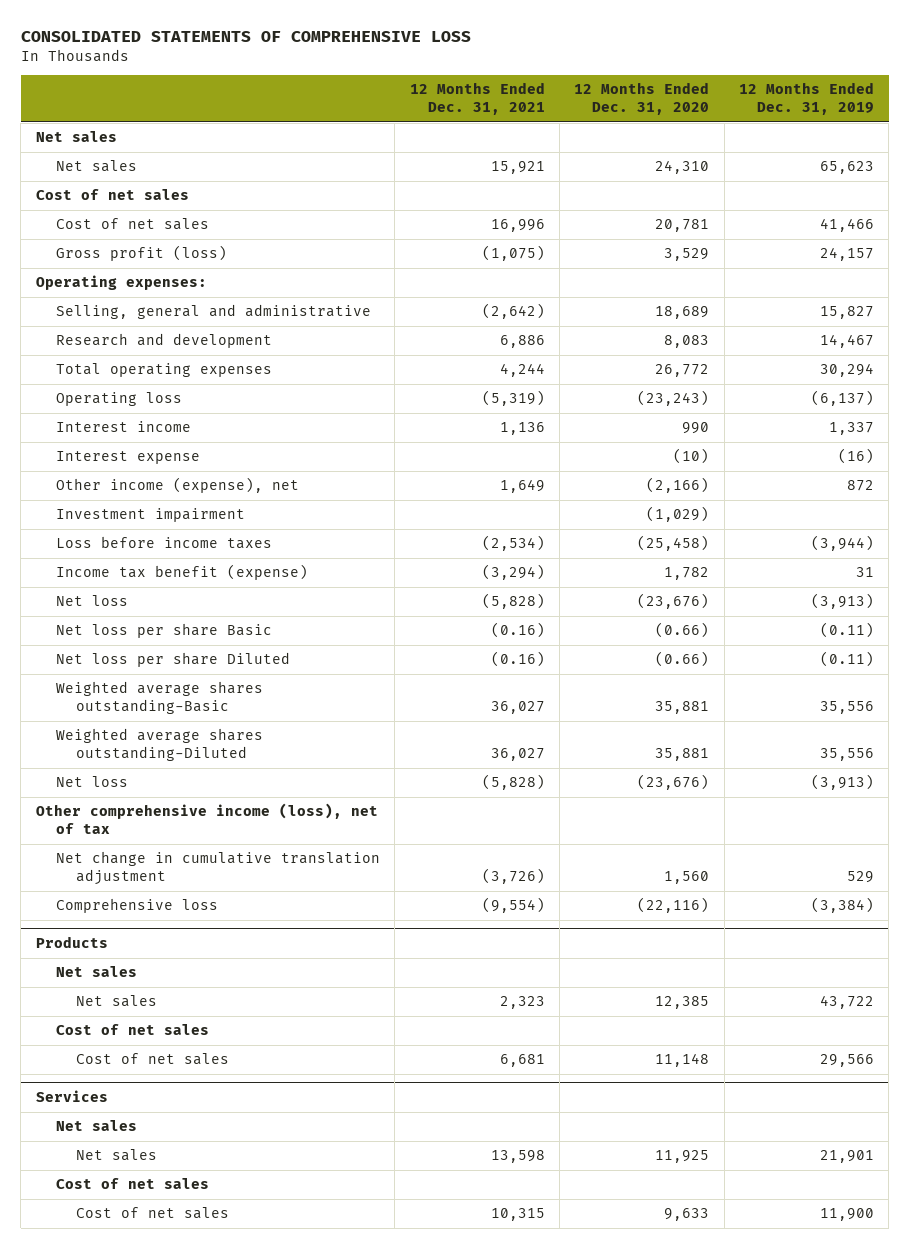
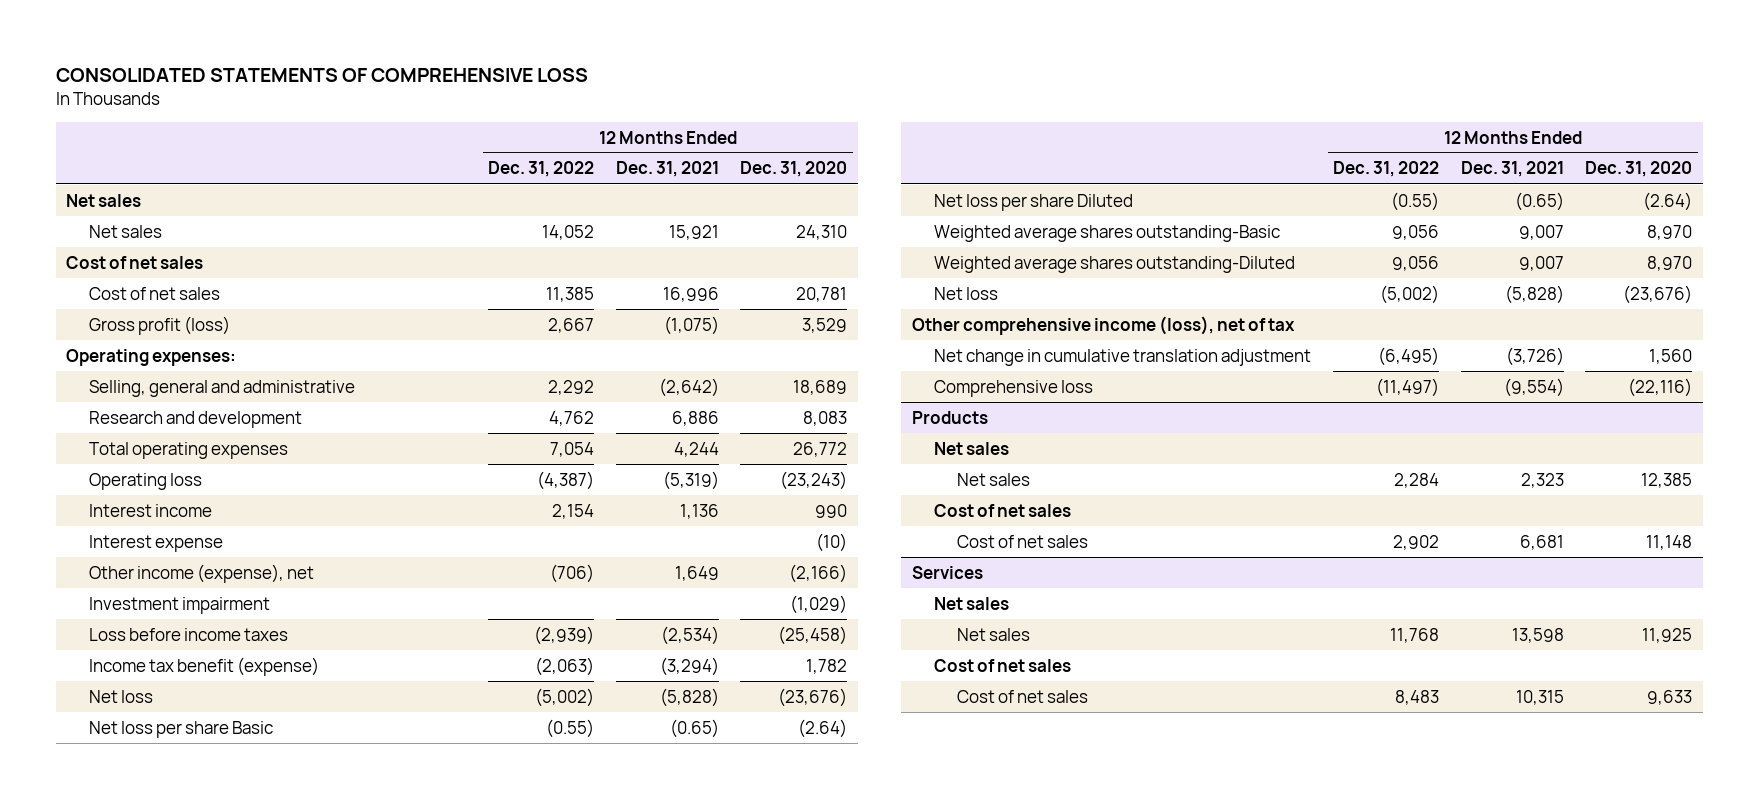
[738,82,874,116] 12 Months Ended Dec. 31, 2019 -> none
none -> [488,161,595,178] Dec. 31, 2022
[490,622,545,639] (0.16) -> [669,718,719,738] (0.65)
[655,622,710,639] (0.66) -> [798,718,848,738] (2.64)
[490,651,545,668] (0.16) -> [1514,191,1564,211] (0.65)
[655,651,710,668] (0.66) -> [1643,191,1693,211] (2.64)
[490,701,545,715] 36,027 -> [1518,224,1564,240] 9,007
[655,701,710,715] 35,881 -> [1647,224,1693,240] 8,970
[490,748,545,762] 36,027 -> [1518,255,1564,271] 9,007
[655,748,710,762] 35,881 -> [1647,255,1693,271] 8,970

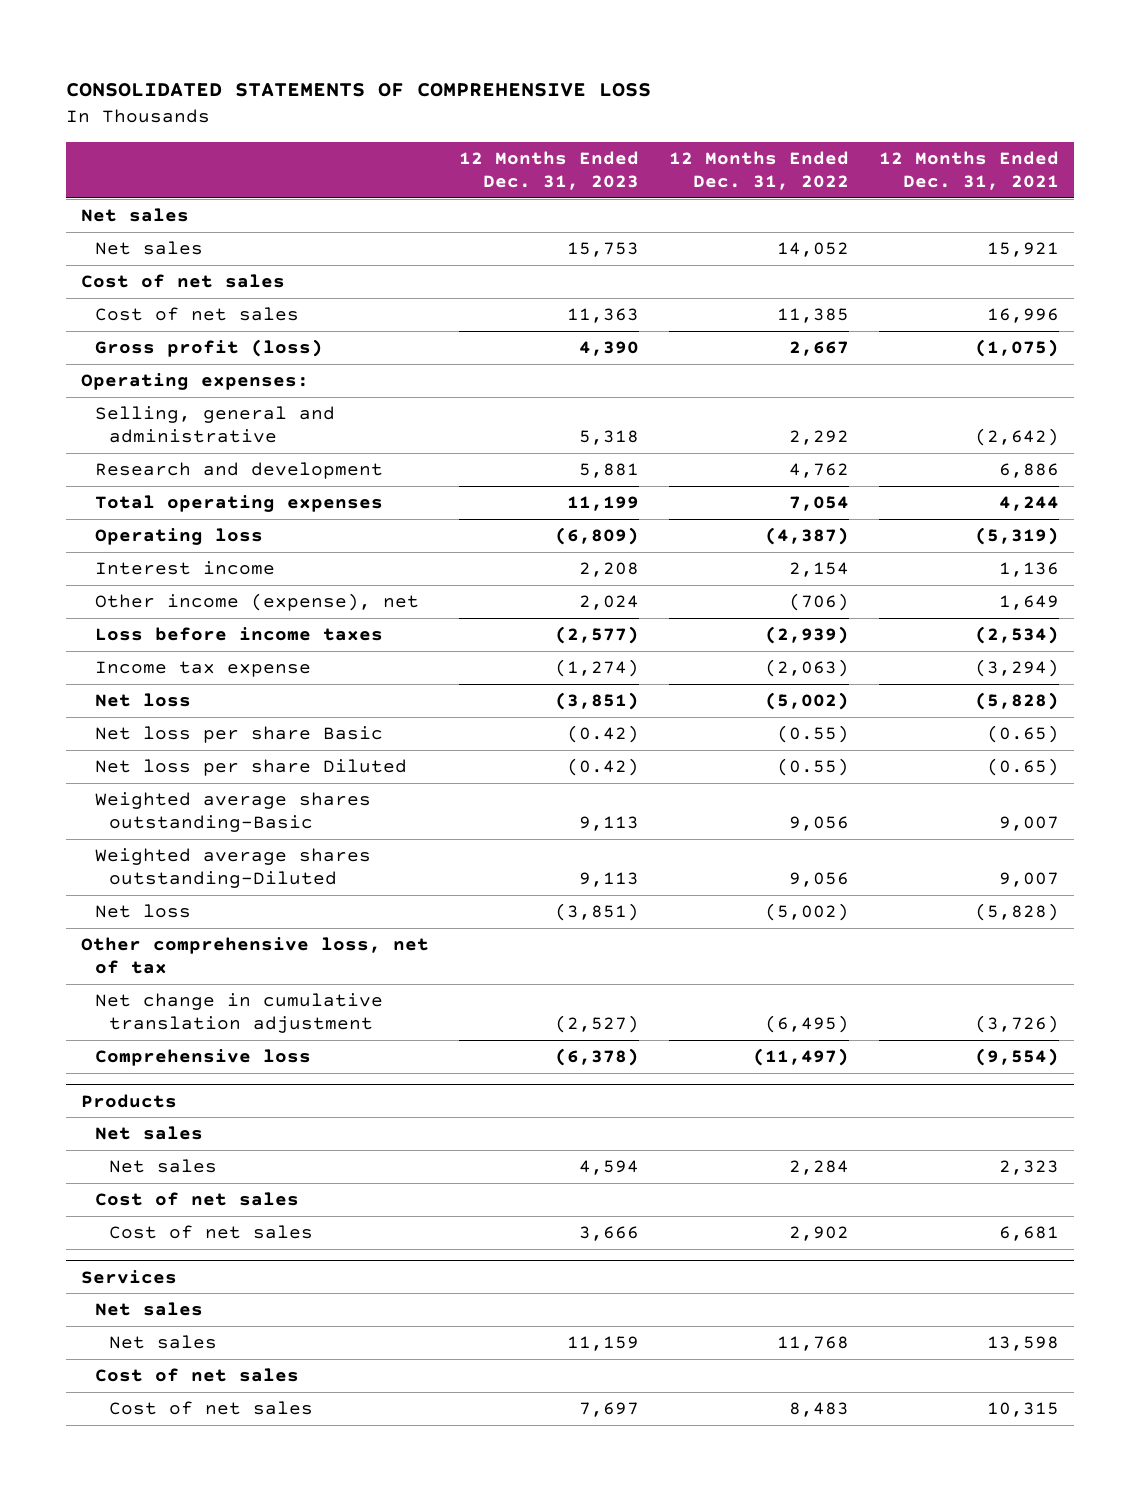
[740,161,848,178] Dec. 31, 2020 -> none
none -> [459,150,640,191] 12 Months Ended Dec. 31, 2023
[89,534,224,552] Interest expense -> none
[89,596,271,614] Investment impairment -> none
[89,656,320,676] Income tax benefit (expense) -> [94,660,311,677] Income tax expense
[911,315,1295,335] Other comprehensive income (loss), net of tax -> [81,936,430,975] Other comprehensive loss, net of tax

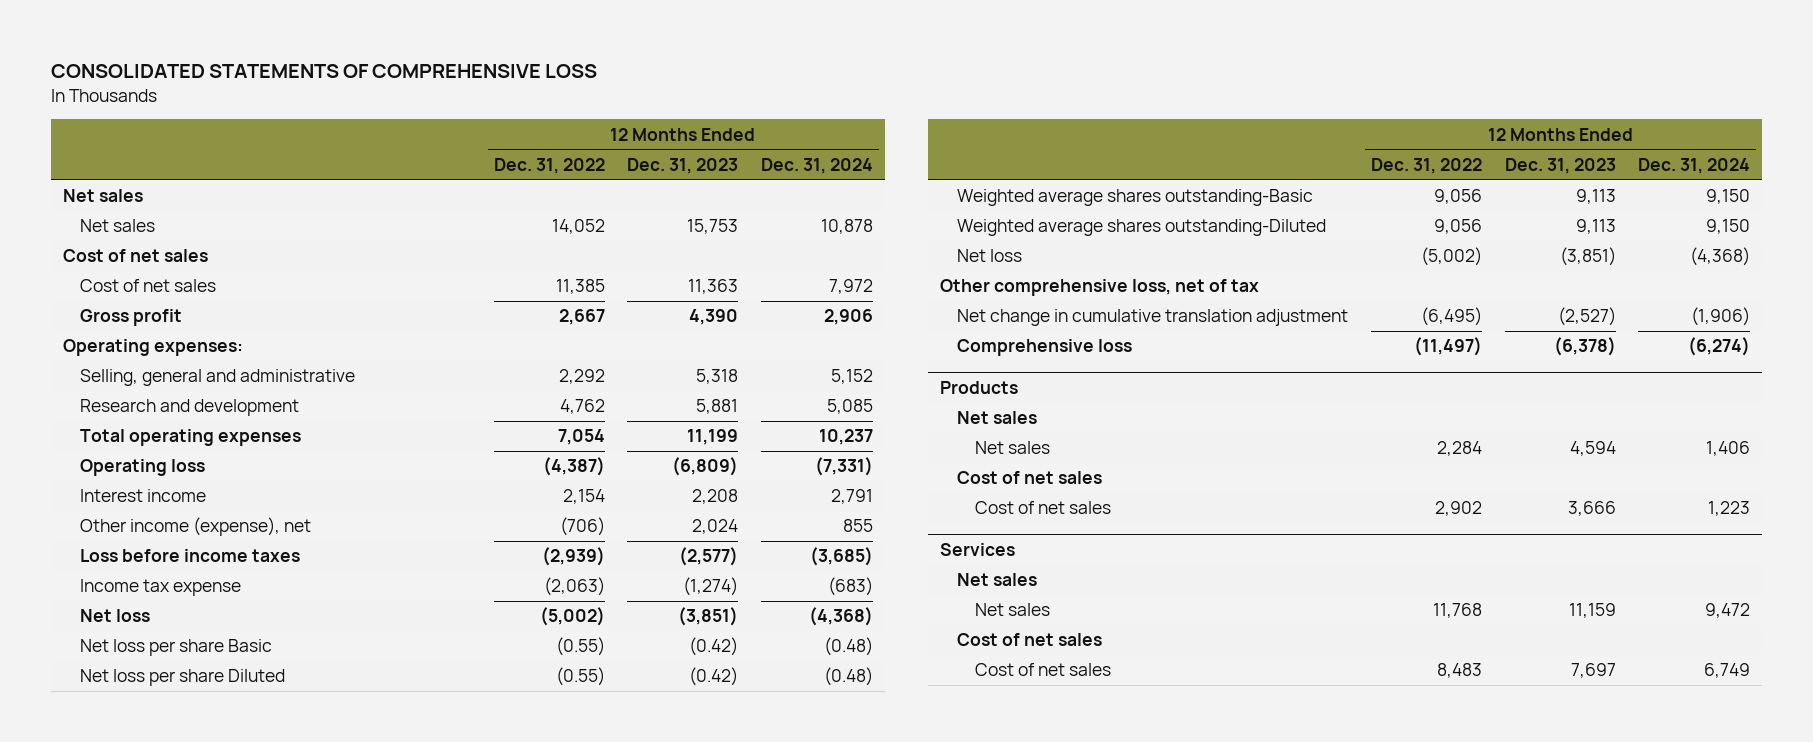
[878,150,1059,191] 12 Months Ended Dec. 31, 2021 -> none
none -> [761,157,874,174] Dec. 31, 2024
[94,338,323,357] Gross profit (loss) -> [80,309,183,327] Gross profit

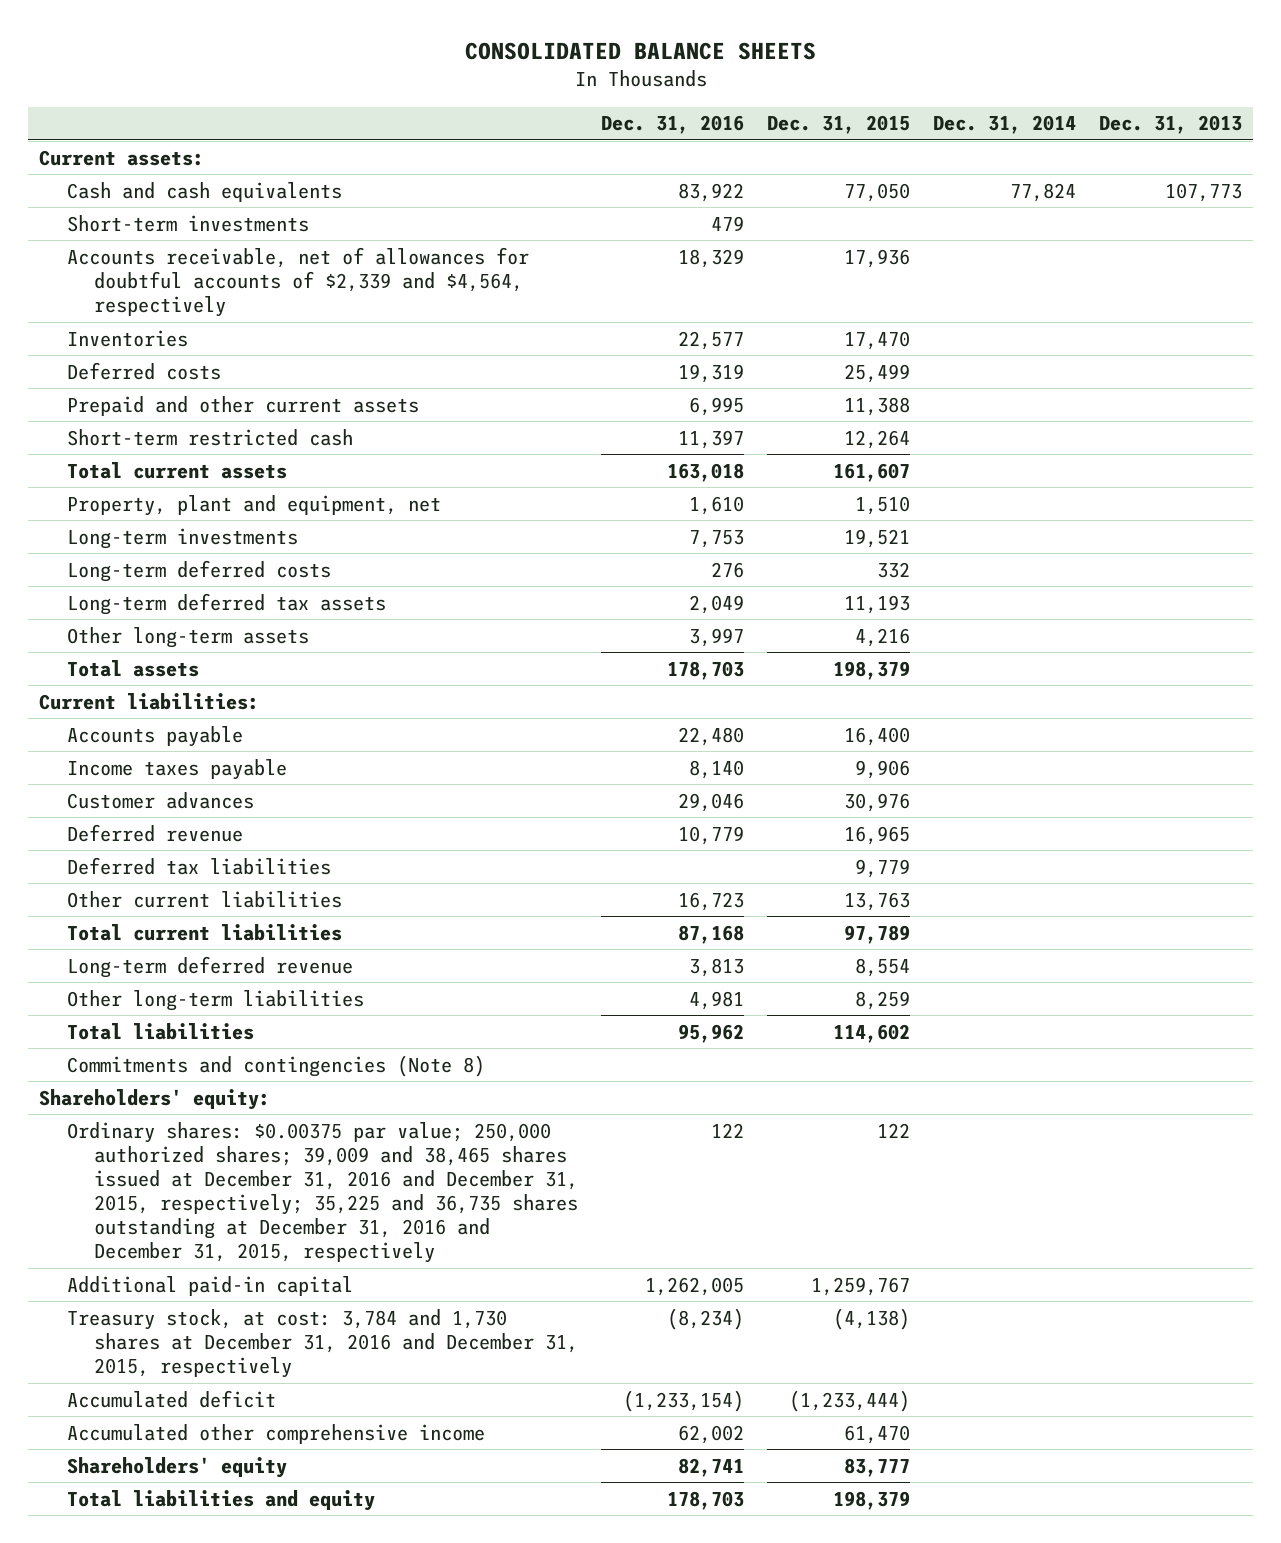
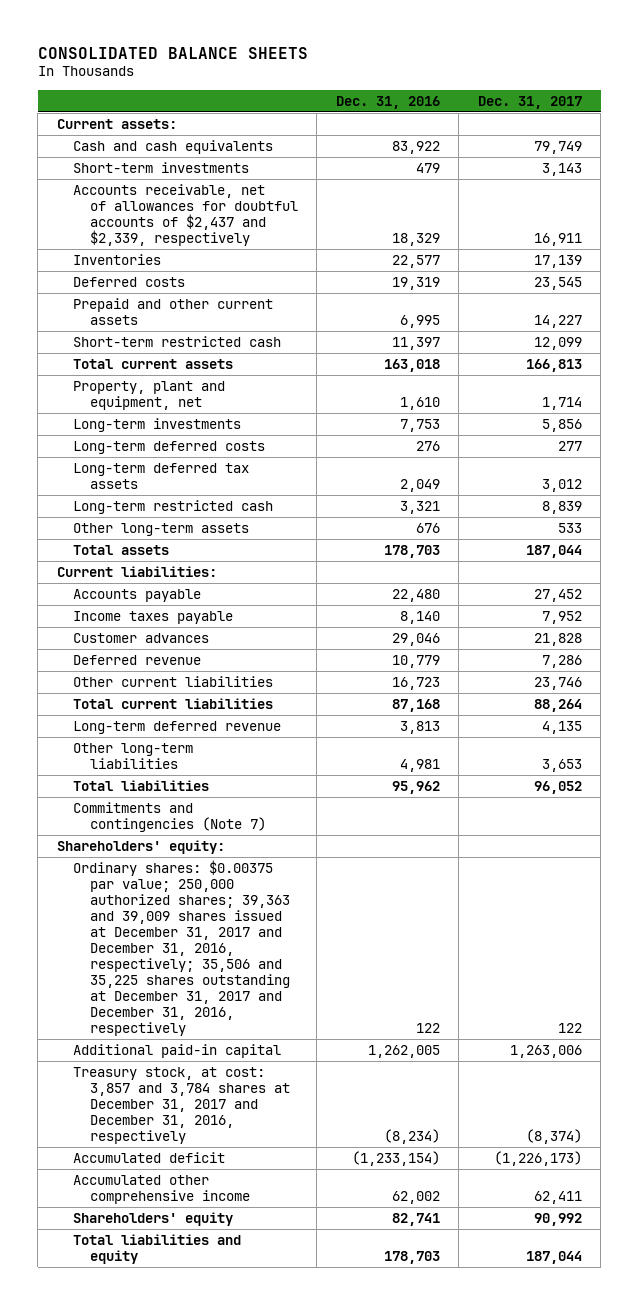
[767,115,911,135] Dec. 31, 2015 -> none
[932,115,1076,135] Dec. 31, 2014 -> none
[1098,115,1242,135] Dec. 31, 2013 -> none
none -> [477,95,582,109] Dec. 31, 2017
[66,246,529,317] Accounts receivable, net of allowances for doubtful accounts of $2,339 and $4,564, respectively -> [73,183,298,246] Accounts receivable, net of allowances for doubtful accounts of $2,437 and $2,339, respectively
none -> [73,499,274,514] Long-term restricted cash
[689,627,745,647] 3,997 -> [415,522,440,533] 676
[66,856,331,875] Deferred tax liabilities -> none
[66,1054,485,1077] Commitments and contingencies (Note 8) -> [73,801,266,832] Commitments and contingencies (Note 7)
[66,1121,579,1264] Ordinary shares: $0.00375 par value; 250,000 authorized shares; 39,009 and 38,465 shares issued at December 31, 2016 and December 31, 2015, respectively; 35,225 and 36,735 shares outstanding at December 31, 2016 and December 31, 2015, respectively -> [73,859,290,1037] Ordinary shares: $0.00375 par value; 250,000 authorized shares; 39,363 and 39,009 shares issued at December 31, 2017 and December 31, 2016, respectively; 35,506 and 35,225 shares outstanding at December 31, 2017 and December 31, 2016, respectively
[66,1308,579,1378] Treasury stock, at cost: 3,784 and 1,730 shares at December 31, 2016 and December 31, 2015, respectively -> [73,1066,290,1144] Treasury stock, at cost: 3,857 and 3,784 shares at December 31, 2017 and December 31, 2016, respectively

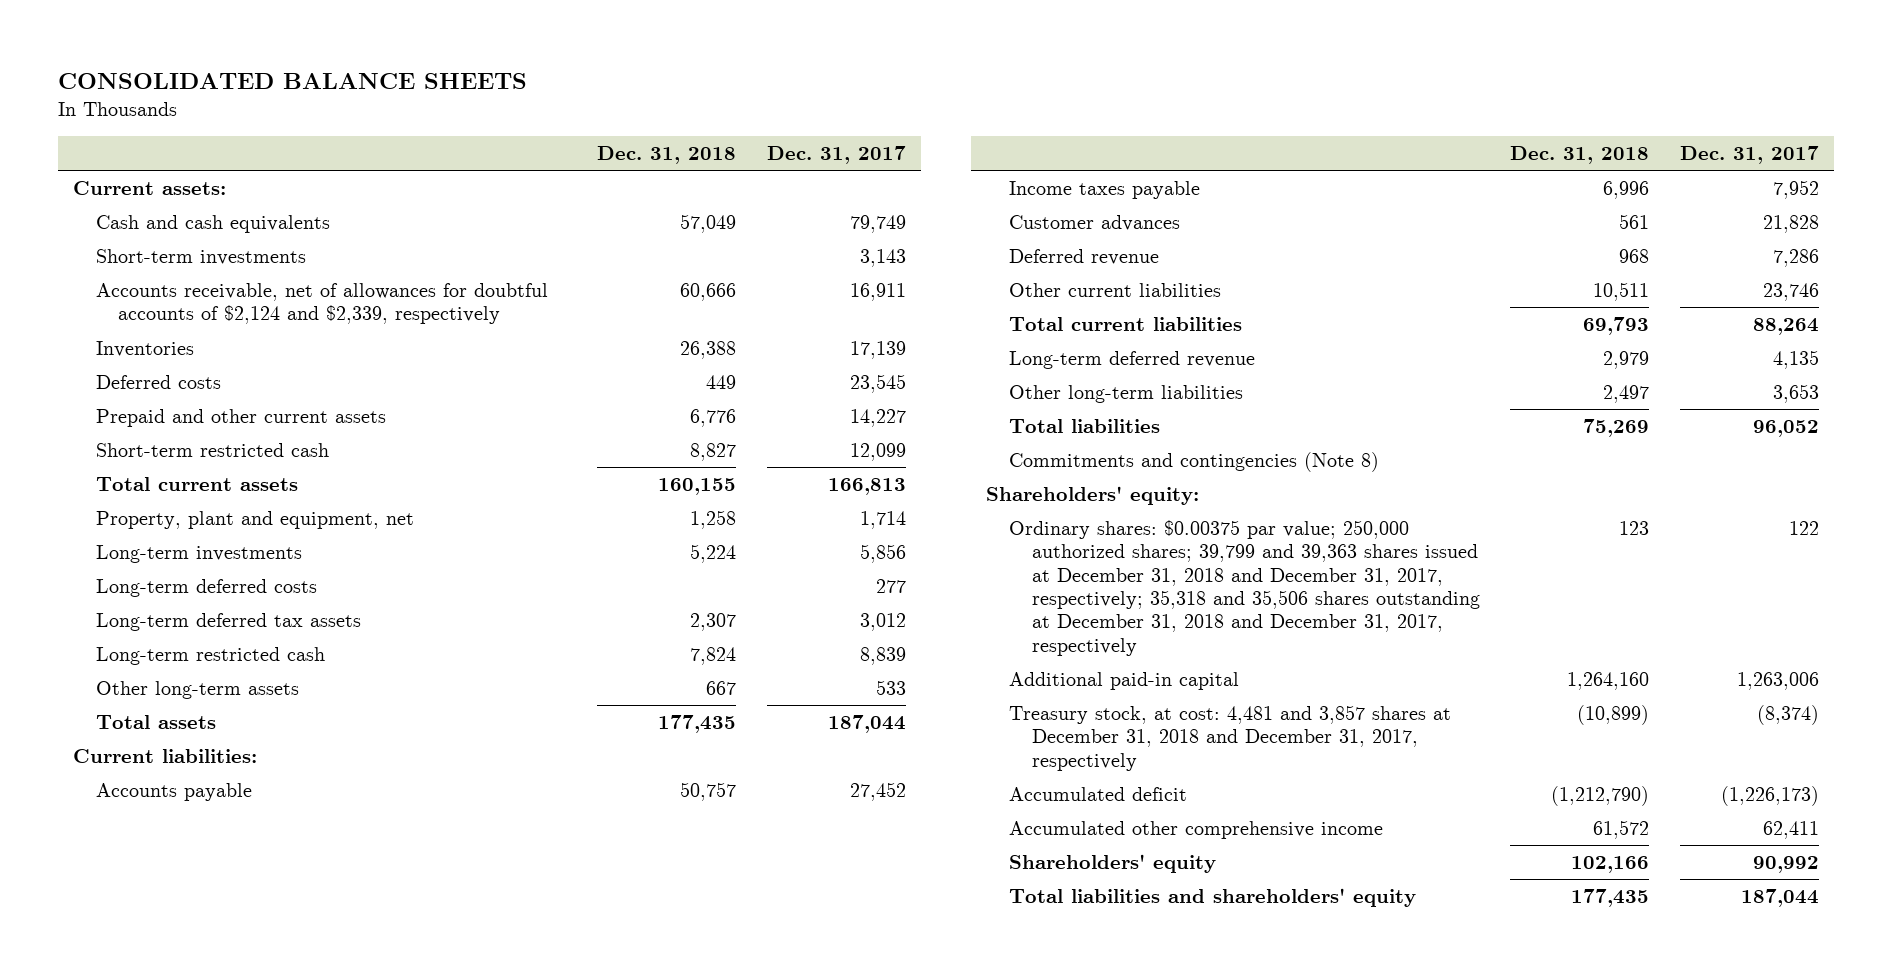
[335,95,440,109] Dec. 31, 2016 -> none
none -> [596,146,736,165] Dec. 31, 2018
[73,183,298,246] Accounts receivable, net of allowances for doubtful accounts of $2,437 and $2,339, respectively -> [95,283,548,325] Accounts receivable, net of allowances for doubtful accounts of $2,124 and $2,339, respectively
[73,801,266,832] Commitments and contingencies (Note 7) -> [1009,452,1380,473] Commitments and contingencies (Note 8)
[73,859,290,1037] Ordinary shares: $0.00375 par value; 250,000 authorized shares; 39,363 and 39,009 shares issued at December 31, 2017 and December 31, 2016, respectively; 35,506 and 35,225 shares outstanding at December 31, 2017 and December 31, 2016, respectively -> [1009,520,1480,656] Ordinary shares: $0.00375 par value; 250,000 authorized shares; 39,799 and 39,363 shares issued at December 31, 2018 and December 31, 2017, respectively; 35,318 and 35,506 shares outstanding at December 31, 2018 and December 31, 2017, respectively
[73,1066,290,1144] Treasury stock, at cost: 3,857 and 3,784 shares at December 31, 2017 and December 31, 2016, respectively -> [1009,705,1452,771] Treasury stock, at cost: 4,481 and 3,857 shares at December 31, 2018 and December 31, 2017, respectively
[73,1233,242,1264] Total liabilities and equity -> [1009,888,1417,908] Total liabilities and shareholders' equity

